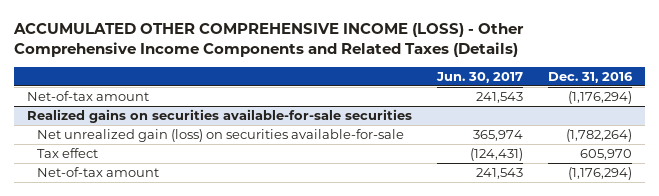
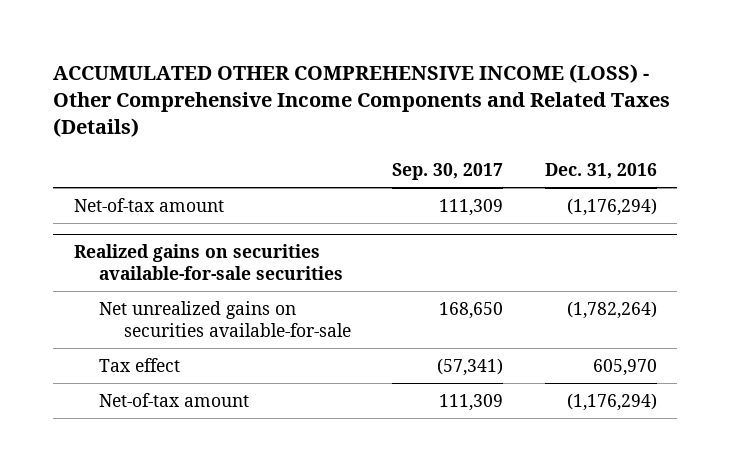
[436,71,524,83] Jun. 30, 2017 -> none
none -> [392,162,504,180] Sep. 30, 2017
[36,128,404,142] Net unrealized gain (loss) on securities available-for-sale -> [98,300,351,338] Net unrealized gains on securities available-for-sale

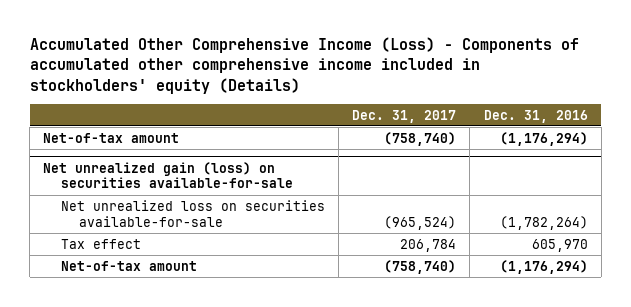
[53,64,671,138] ACCUMULATED OTHER COMPREHENSIVE INCOME (LOSS) - Other Comprehensive Income Components and Related Taxes (Details) -> [29,37,579,94] Accumulated Other Comprehensive Income (Loss) - Components of accumulated other comprehensive income included in stockholders' equity (Details)
[392,162,504,180] Sep. 30, 2017 -> none
none -> [352,109,457,123] Dec. 31, 2017
[73,243,343,281] Realized gains on securities available-for-sale securities -> [43,161,294,189] Net unrealized gain (loss) on securities available-for-sale
[98,300,351,338] Net unrealized gains on securities available-for-sale -> [61,199,326,227] Net unrealized loss on securities available-for-sale

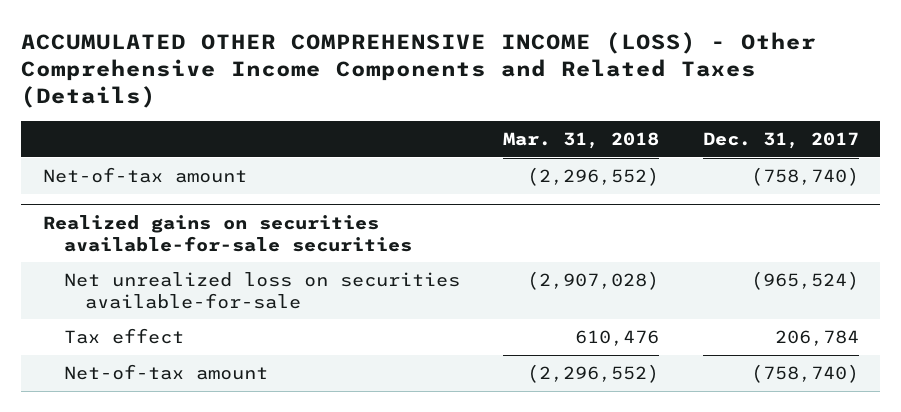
[29,37,579,94] Accumulated Other Comprehensive Income (Loss) - Components of accumulated other comprehensive income included in stockholders' equity (Details) -> [21,31,817,109] ACCUMULATED OTHER COMPREHENSIVE INCOME (LOSS) - Other Comprehensive Income Components and Related Taxes (Details)
[483,109,588,123] Dec. 31, 2016 -> none
none -> [503,132,660,150] Mar. 31, 2018
[43,161,294,189] Net unrealized gain (loss) on securities available-for-sale -> [42,214,413,252] Realized gains on securities available-for-sale securities

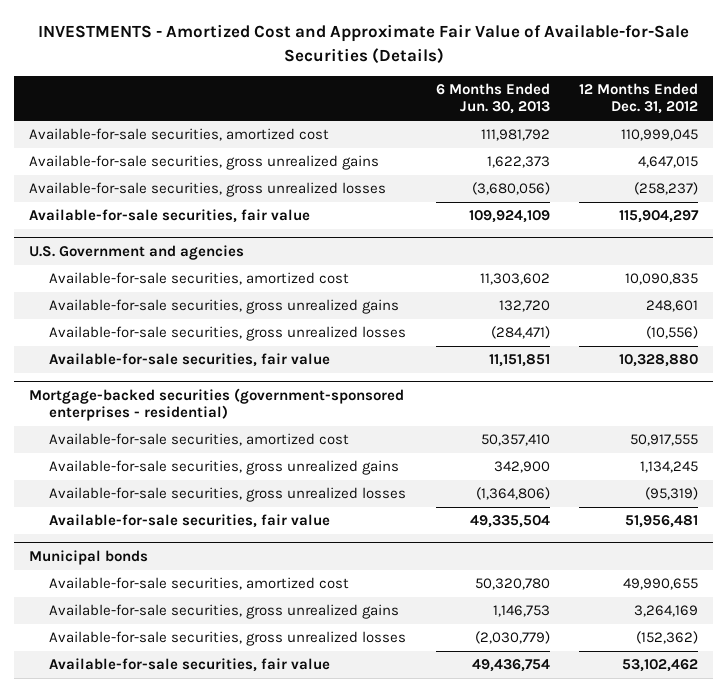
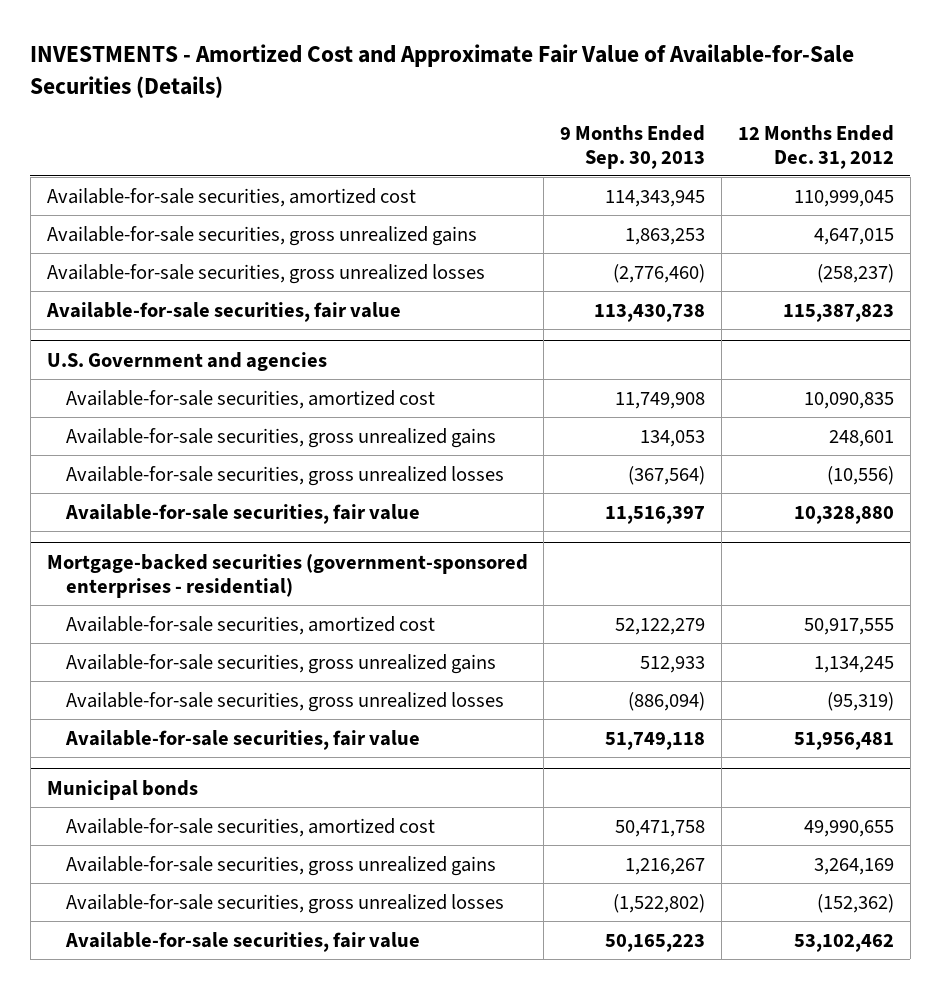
[435,83,550,115] 6 Months Ended Jun. 30, 2013 -> none
none -> [560,124,706,169] 9 Months Ended Sep. 30, 2013
[619,210,700,224] 115,904,297 -> [782,303,894,322] 115,387,823

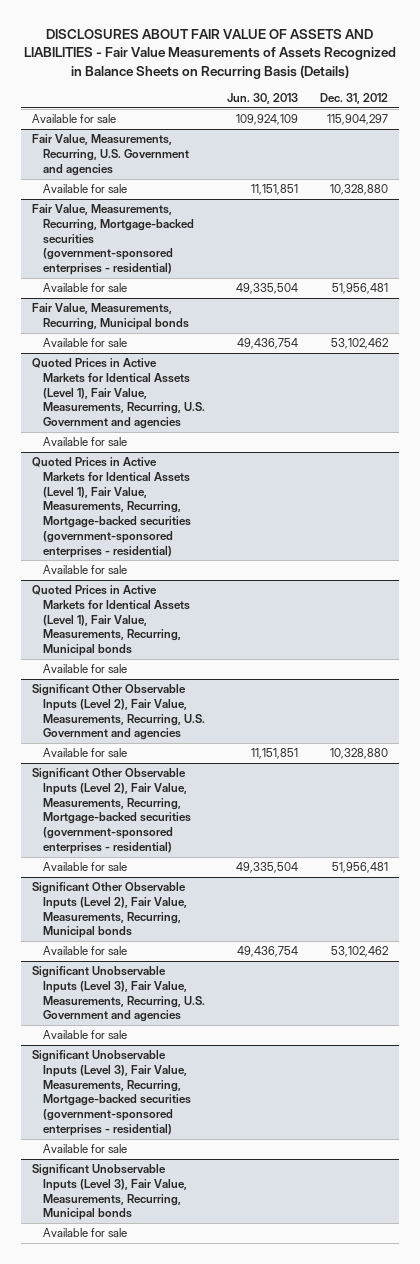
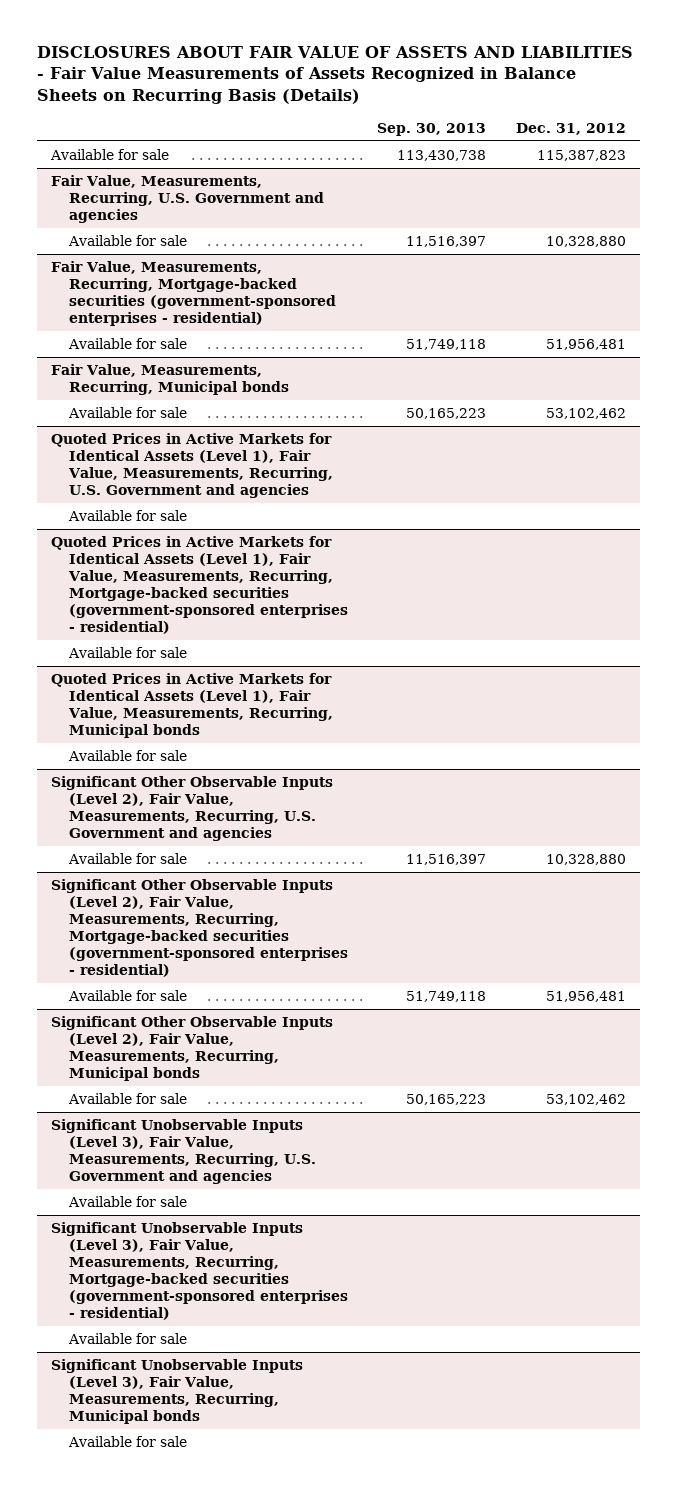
[227,92,299,104] Jun. 30, 2013 -> none
none -> [377,122,487,136] Sep. 30, 2013
[327,114,389,126] 115,904,297 -> [536,150,626,162] 115,387,823

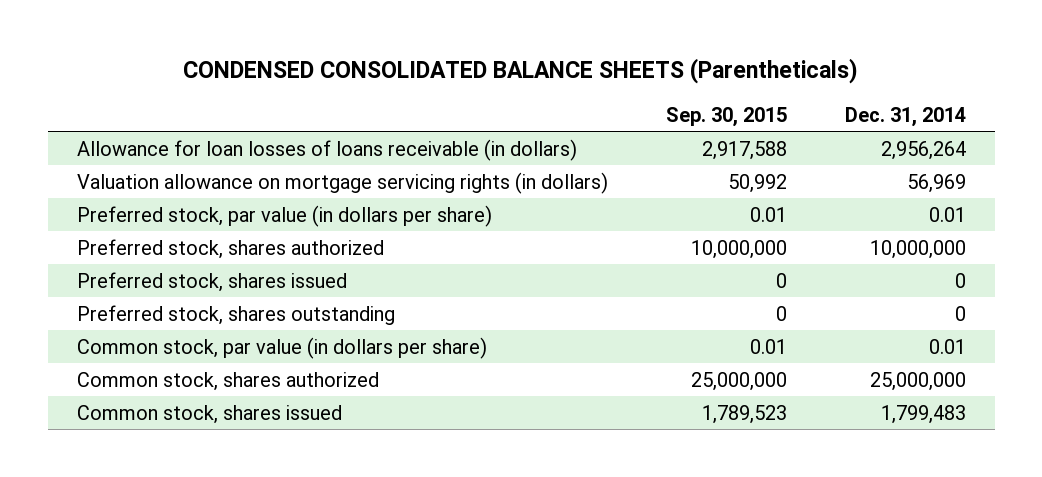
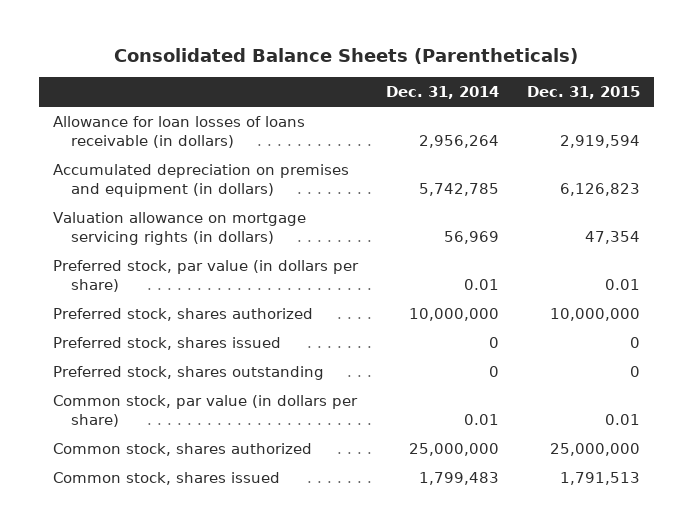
[183,58,859,85] CONDENSED CONSOLIDATED BALANCE SHEETS (Parentheticals) -> [114,47,579,64] Consolidated Balance Sheets (Parentheticals)
[665,106,787,127] Sep. 30, 2015 -> none
none -> [526,86,640,100] Dec. 31, 2015
none -> [52,164,349,198] Accumulated depreciation on premises and equipment (in dollars)

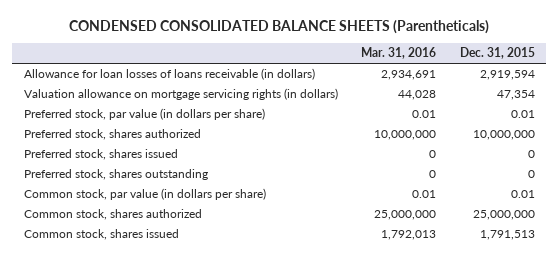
[114,47,579,64] Consolidated Balance Sheets (Parentheticals) -> [69,19,490,34] CONDENSED CONSOLIDATED BALANCE SHEETS (Parentheticals)
[385,86,499,100] Dec. 31, 2014 -> none
none -> [361,47,437,60] Mar. 31, 2016
[52,164,349,198] Accumulated depreciation on premises and equipment (in dollars) -> none

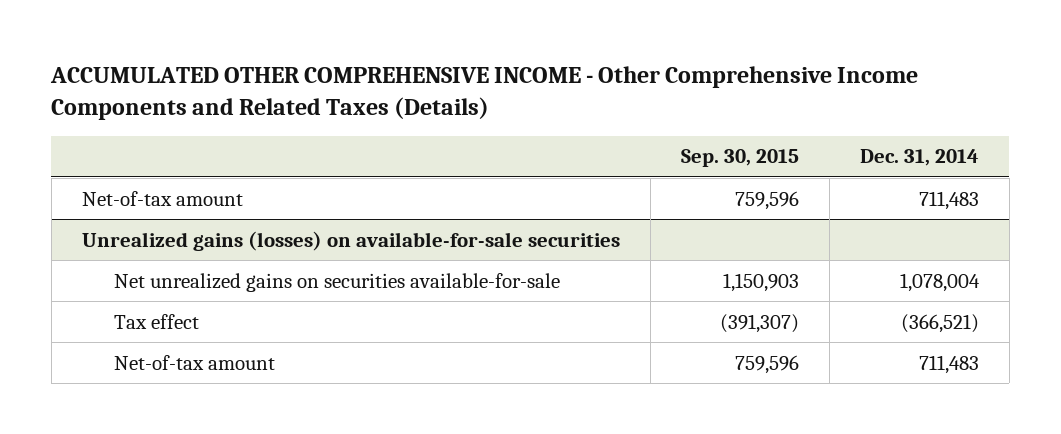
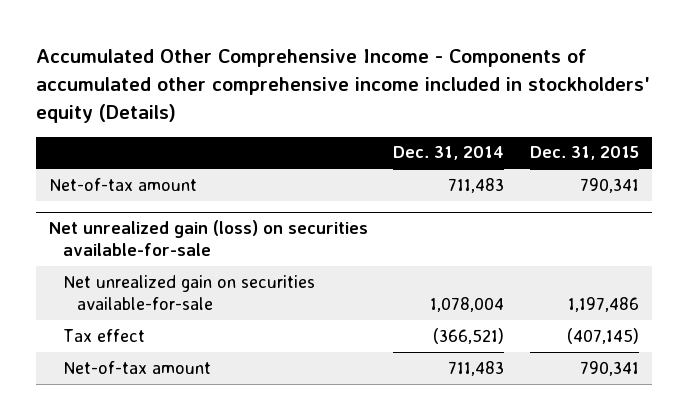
[50,66,919,121] ACCUMULATED OTHER COMPREHENSIVE INCOME - Other Comprehensive Income Components and Related Taxes (Details) -> [35,49,650,123] Accumulated Other Comprehensive Income - Components of accumulated other comprehensive income included in stockholders' equity (Details)
[680,149,799,168] Sep. 30, 2015 -> none
none -> [529,146,639,161] Dec. 31, 2015
[81,230,620,251] Unrealized gains (losses) on available-for-sale securities -> [48,219,368,257] Net unrealized gain (loss) on securities available-for-sale
[113,272,560,292] Net unrealized gains on securities available-for-sale -> [62,274,315,311] Net unrealized gain on securities available-for-sale

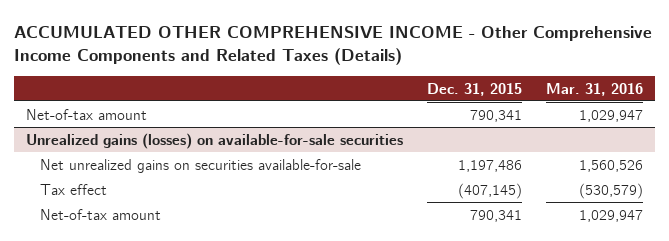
[35,49,650,123] Accumulated Other Comprehensive Income - Components of accumulated other comprehensive income included in stockholders' equity (Details) -> [14,25,653,65] ACCUMULATED OTHER COMPREHENSIVE INCOME - Other Comprehensive Income Components and Related Taxes (Details)
[393,146,505,161] Dec. 31, 2014 -> none
none -> [545,82,643,96] Mar. 31, 2016
[48,219,368,257] Net unrealized gain (loss) on securities available-for-sale -> [26,132,404,149] Unrealized gains (losses) on available-for-sale securities
[62,274,315,311] Net unrealized gain on securities available-for-sale -> [39,158,361,173] Net unrealized gains on securities available-for-sale

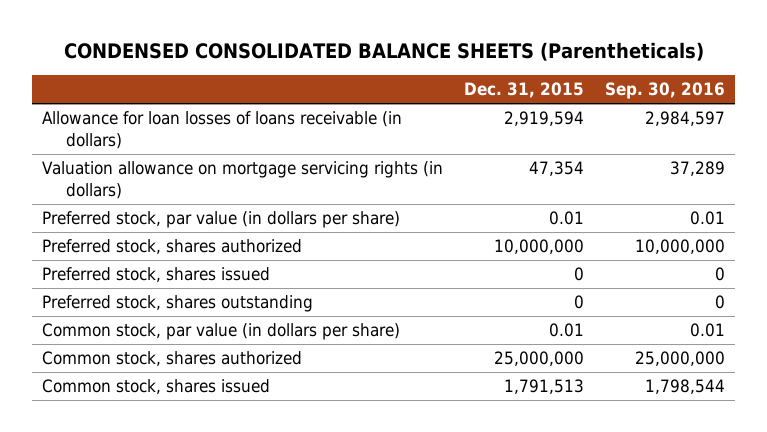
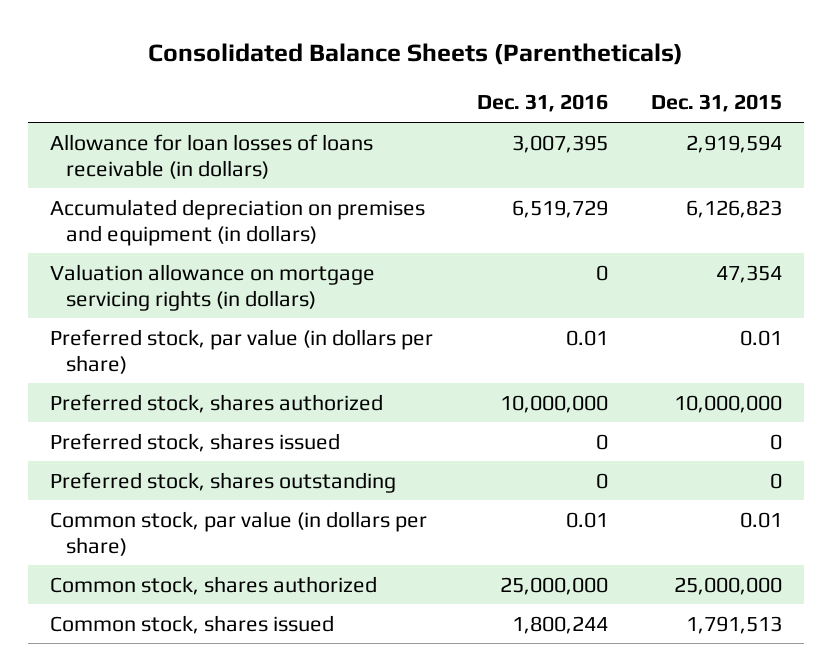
[63,42,704,62] CONDENSED CONSOLIDATED BALANCE SHEETS (Parentheticals) -> [148,43,684,66] Consolidated Balance Sheets (Parentheticals)
[604,82,725,100] Sep. 30, 2016 -> none
none -> [476,94,608,113] Dec. 31, 2016
none -> [49,198,425,246] Accumulated depreciation on premises and equipment (in dollars)

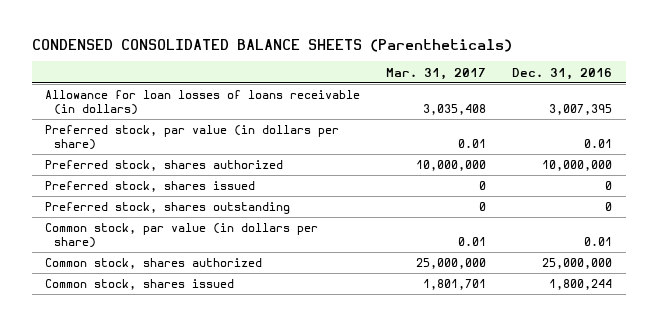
[148,43,684,66] Consolidated Balance Sheets (Parentheticals) -> [31,38,512,52] CONDENSED CONSOLIDATED BALANCE SHEETS (Parentheticals)
[651,94,783,113] Dec. 31, 2015 -> none
none -> [386,67,487,80] Mar. 31, 2017
[49,198,425,246] Accumulated depreciation on premises and equipment (in dollars) -> none
[49,263,375,311] Valuation allowance on mortgage servicing rights (in dollars) -> none

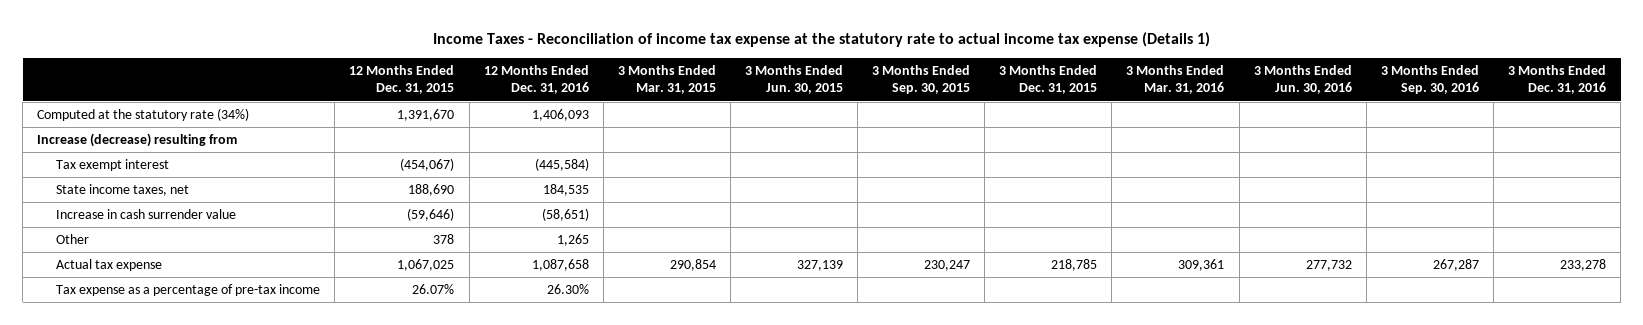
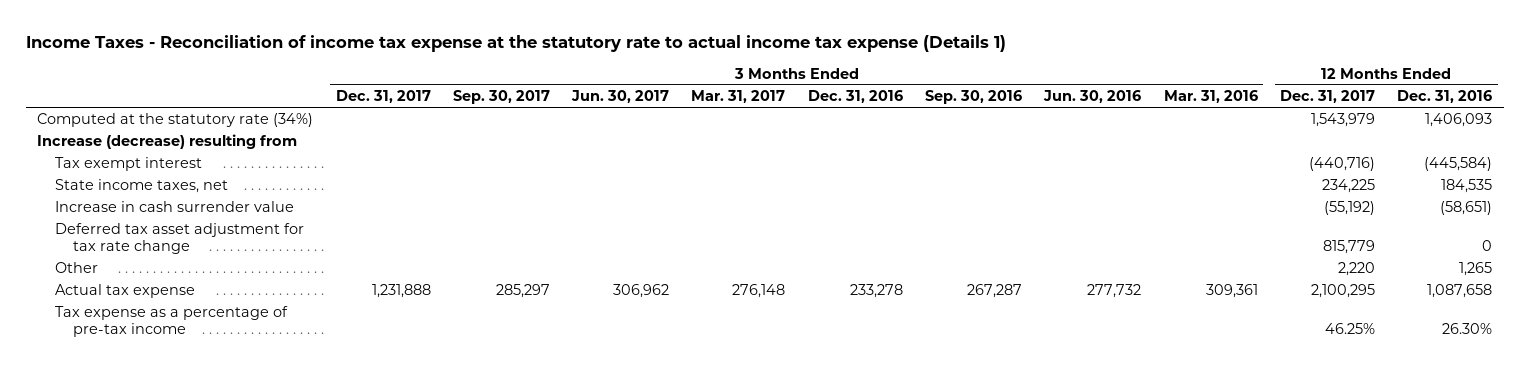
[349,65,455,95] 12 Months Ended Dec. 31, 2015 -> none
[617,65,716,95] 3 Months Ended Mar. 31, 2015 -> none
[744,65,843,95] 3 Months Ended Jun. 30, 2015 -> none
[872,65,971,95] 3 Months Ended Sep. 30, 2015 -> none
[999,65,1098,95] 3 Months Ended Dec. 31, 2015 -> none
none -> [335,90,431,104] Dec. 31, 2017
none -> [452,90,550,105] Sep. 30, 2017
none -> [571,90,670,104] Jun. 30, 2017
none -> [691,90,786,104] Mar. 31, 2017
none -> [1280,90,1376,104] Dec. 31, 2017
none -> [54,223,304,255] Deferred tax asset adjustment for tax rate change

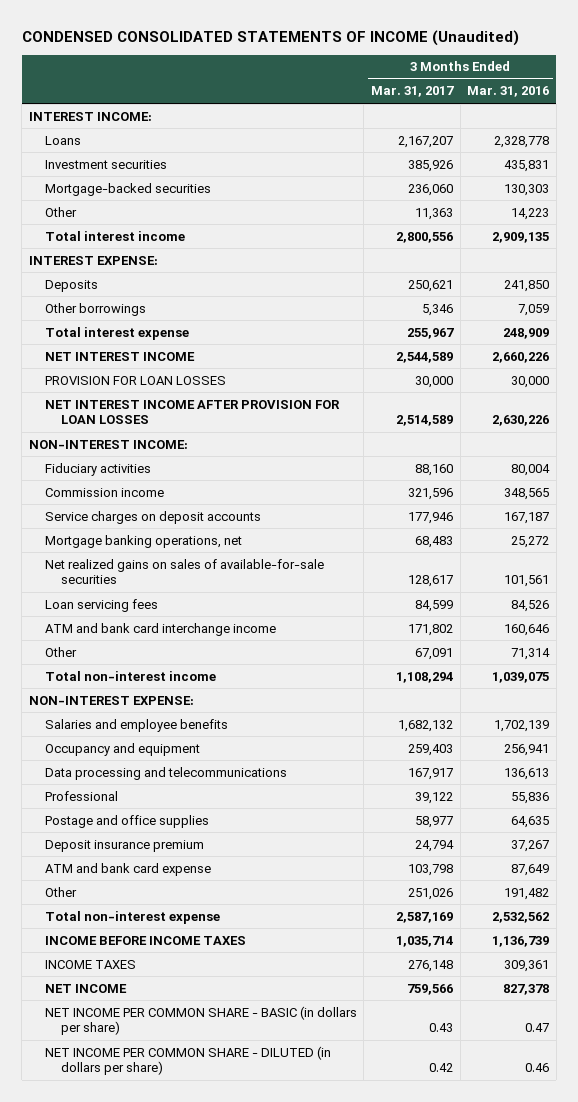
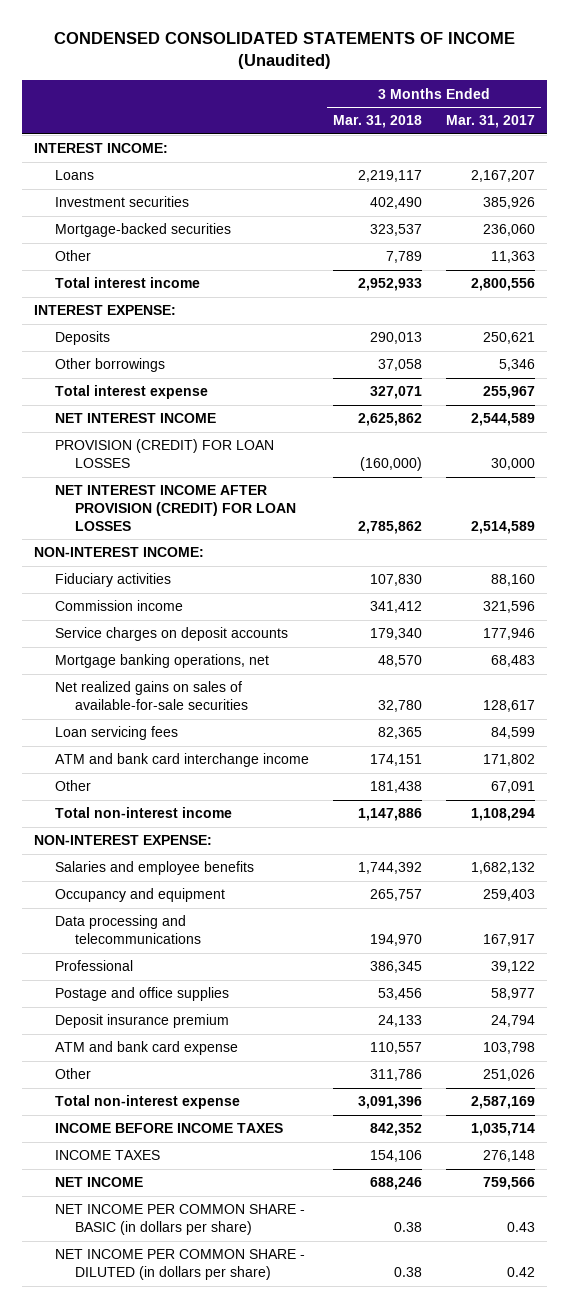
[467,86,550,98] Mar. 31, 2016 -> none
none -> [332,115,422,129] Mar. 31, 2018
[44,375,226,385] PROVISION FOR LOAN LOSSES -> [54,439,274,469] PROVISION (CREDIT) FOR LOAN LOSSES
[44,399,340,425] NET INTEREST INCOME AFTER PROVISION FOR LOAN LOSSES -> [54,485,296,531] NET INTEREST INCOME AFTER PROVISION (CREDIT) FOR LOAN LOSSES

